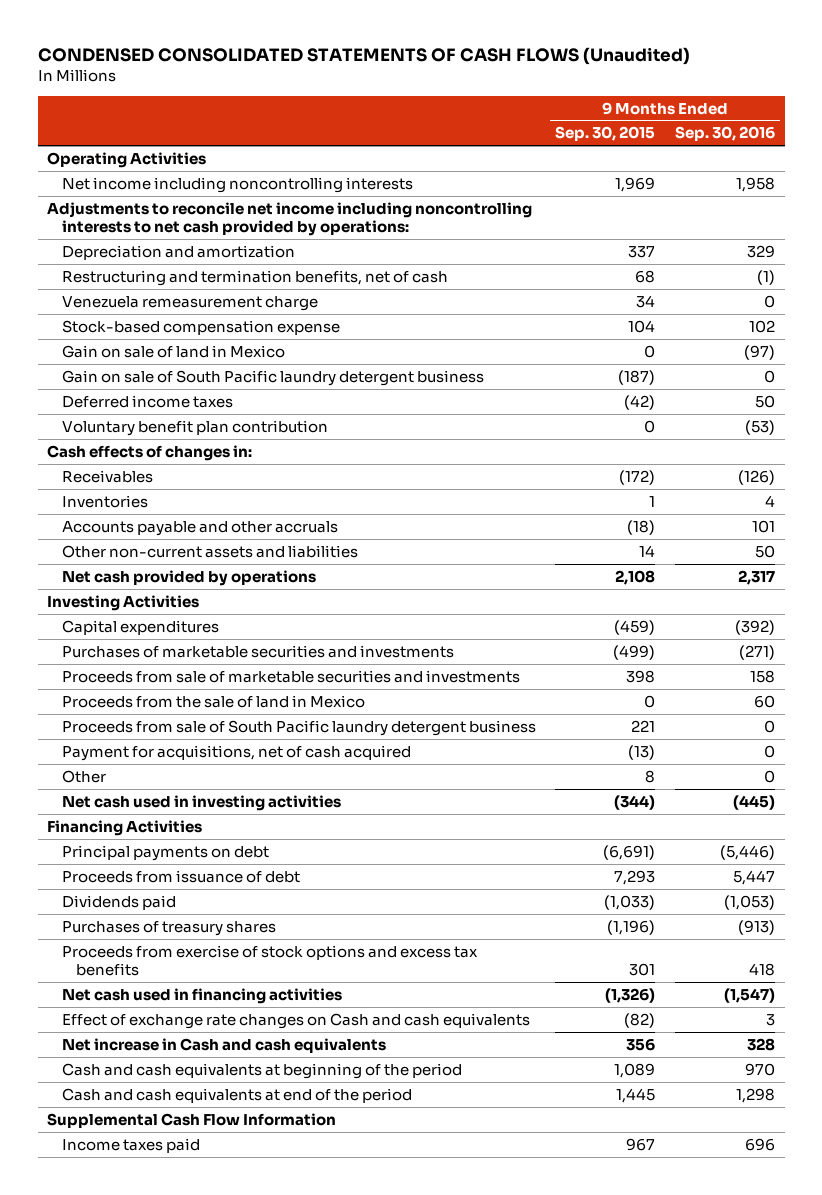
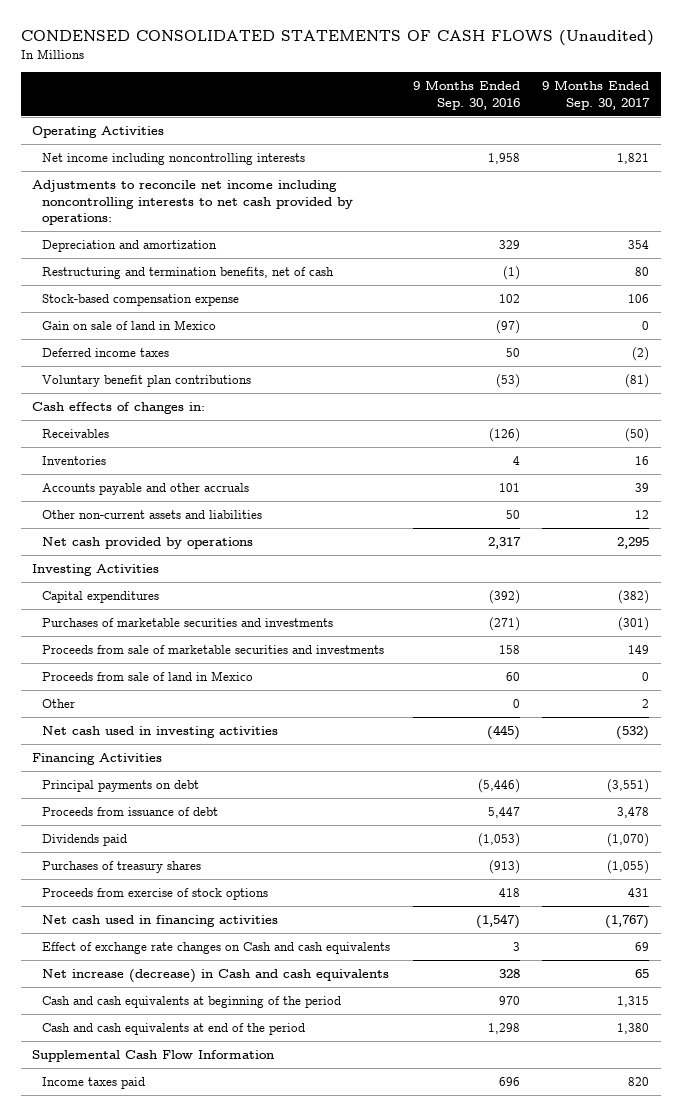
[555,126,656,142] Sep. 30, 2015 -> none
none -> [542,80,651,110] 9 Months Ended Sep. 30, 2017
[61,295,318,311] Venezuela remeasurement charge -> none
[61,369,484,386] Gain on sale of South Pacific laundry detergent business -> none
[61,419,328,436] Voluntary benefit plan contribution -> [42,375,252,388] Voluntary benefit plan contributions
[61,719,536,736] Proceeds from sale of South Pacific laundry detergent business -> none
[61,744,411,761] Payment for acquisitions, net of cash acquired -> none
[61,694,365,708] Proceeds from the sale of land in Mexico -> [42,671,254,682] Proceeds from sale of land in Mexico
[61,944,478,977] Proceeds from exercise of stock options and excess tax benefits -> [42,888,269,901] Proceeds from exercise of stock options
[61,1037,386,1053] Net increase in Cash and cash equivalents -> [42,969,390,984] Net increase (decrease) in Cash and cash equivalents

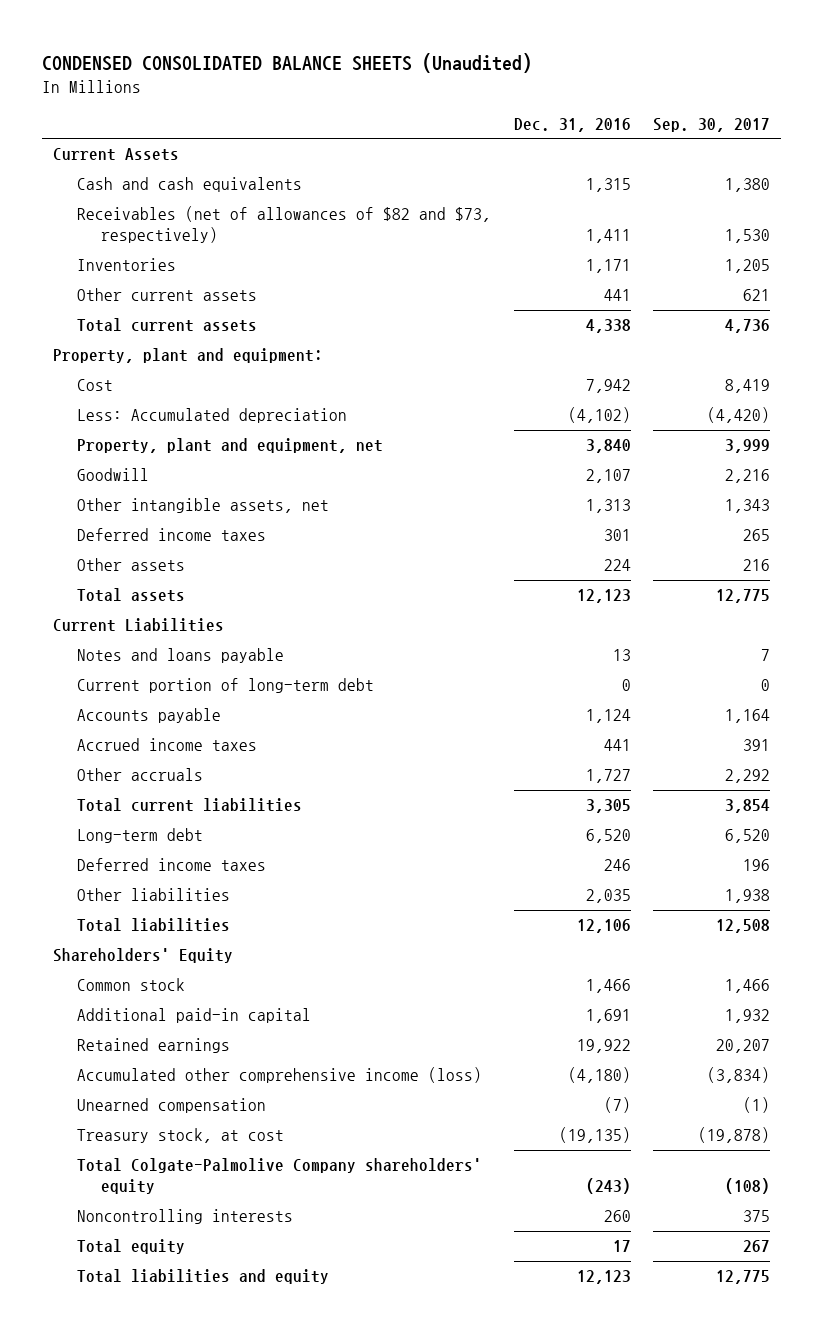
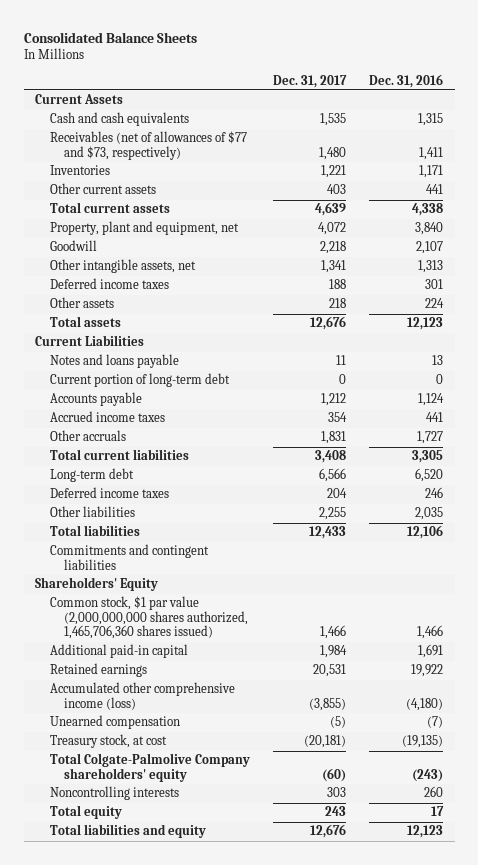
[42,52,533,73] CONDENSED CONSOLIDATED BALANCE SHEETS (Unaudited) -> [23,31,197,43] Consolidated Balance Sheets
[652,117,770,132] Sep. 30, 2017 -> none
none -> [273,74,348,88] Dec. 31, 2017
[77,206,492,244] Receivables (net of allowances of $82 and $73, respectively) -> [49,131,247,160] Receivables (net of allowances of $77 and $73, respectively)
[53,348,324,364] Property, plant and equipment: -> none
[77,379,114,392] Cost -> none
[77,408,348,424] Less: Accumulated depreciation -> none
none -> [49,544,209,570] Commitments and contingent liabilities
[77,978,186,992] Common stock -> [49,596,249,640] Common stock, $1 par value (2,000,000,000 shares authorized, 1,465,706,360 shares issued)

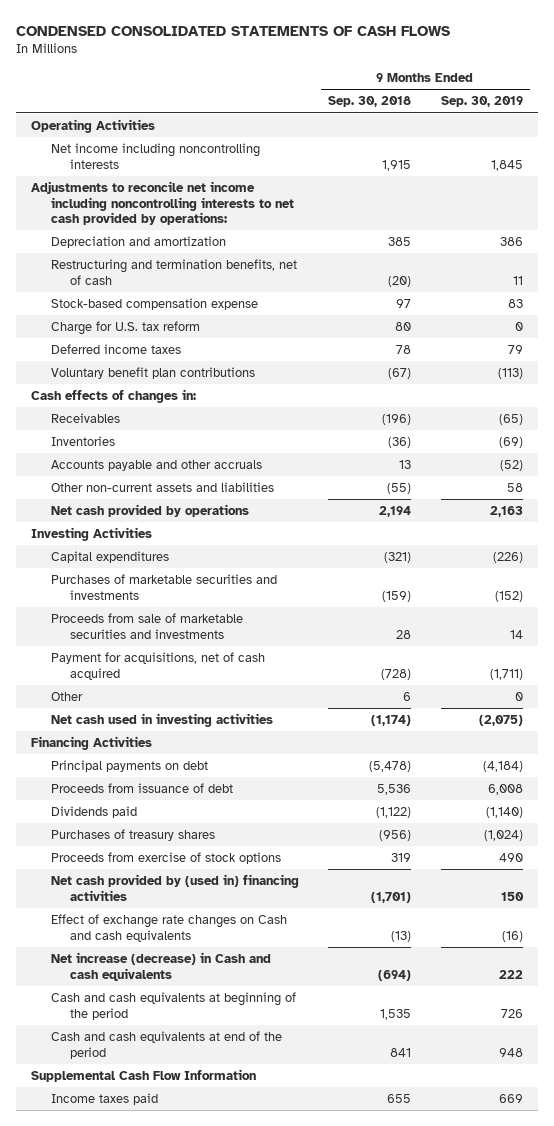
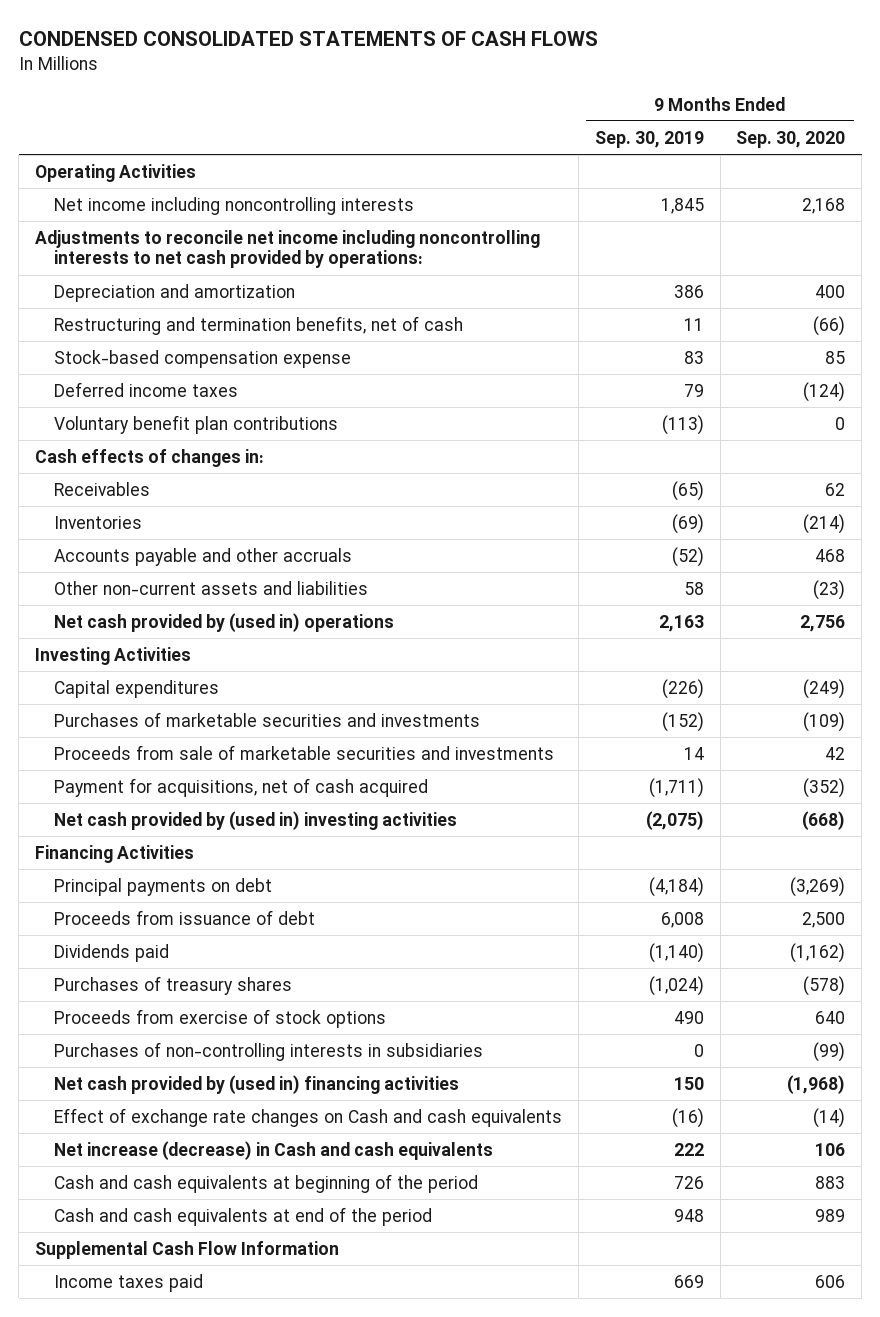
[328,96,412,108] Sep. 30, 2018 -> none
none -> [736,130,846,148] Sep. 30, 2020
[50,320,200,335] Charge for U.S. tax reform -> none
[50,503,249,517] Net cash provided by operations -> [53,612,394,632] Net cash provided by (used in) operations
[50,691,83,701] Other -> none
[50,712,273,727] Net cash used in investing activities -> [53,810,457,830] Net cash provided by (used in) investing activities
none -> [53,1041,483,1061] Purchases of non-controlling interests in subsidiaries

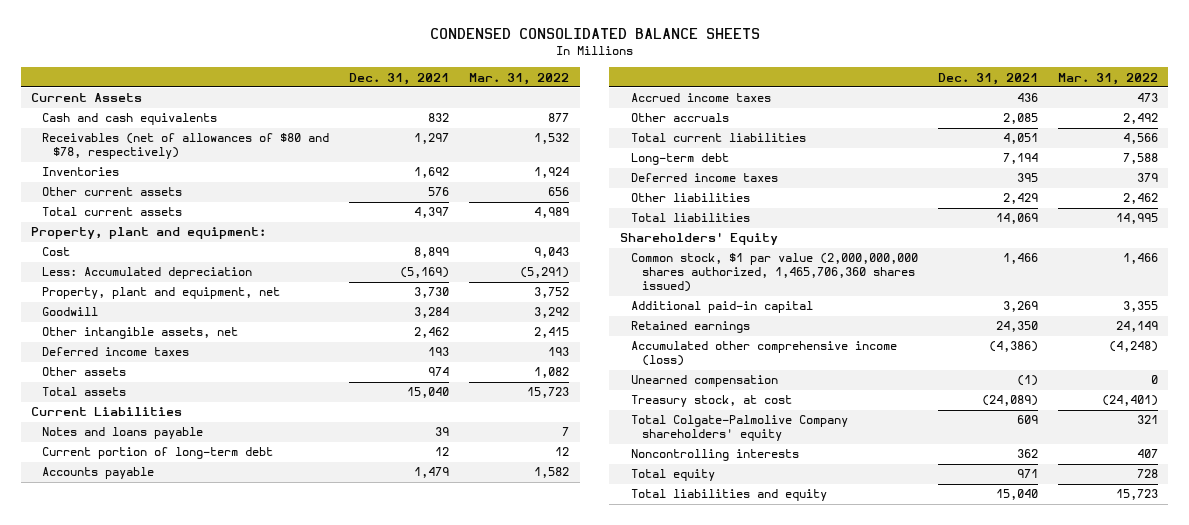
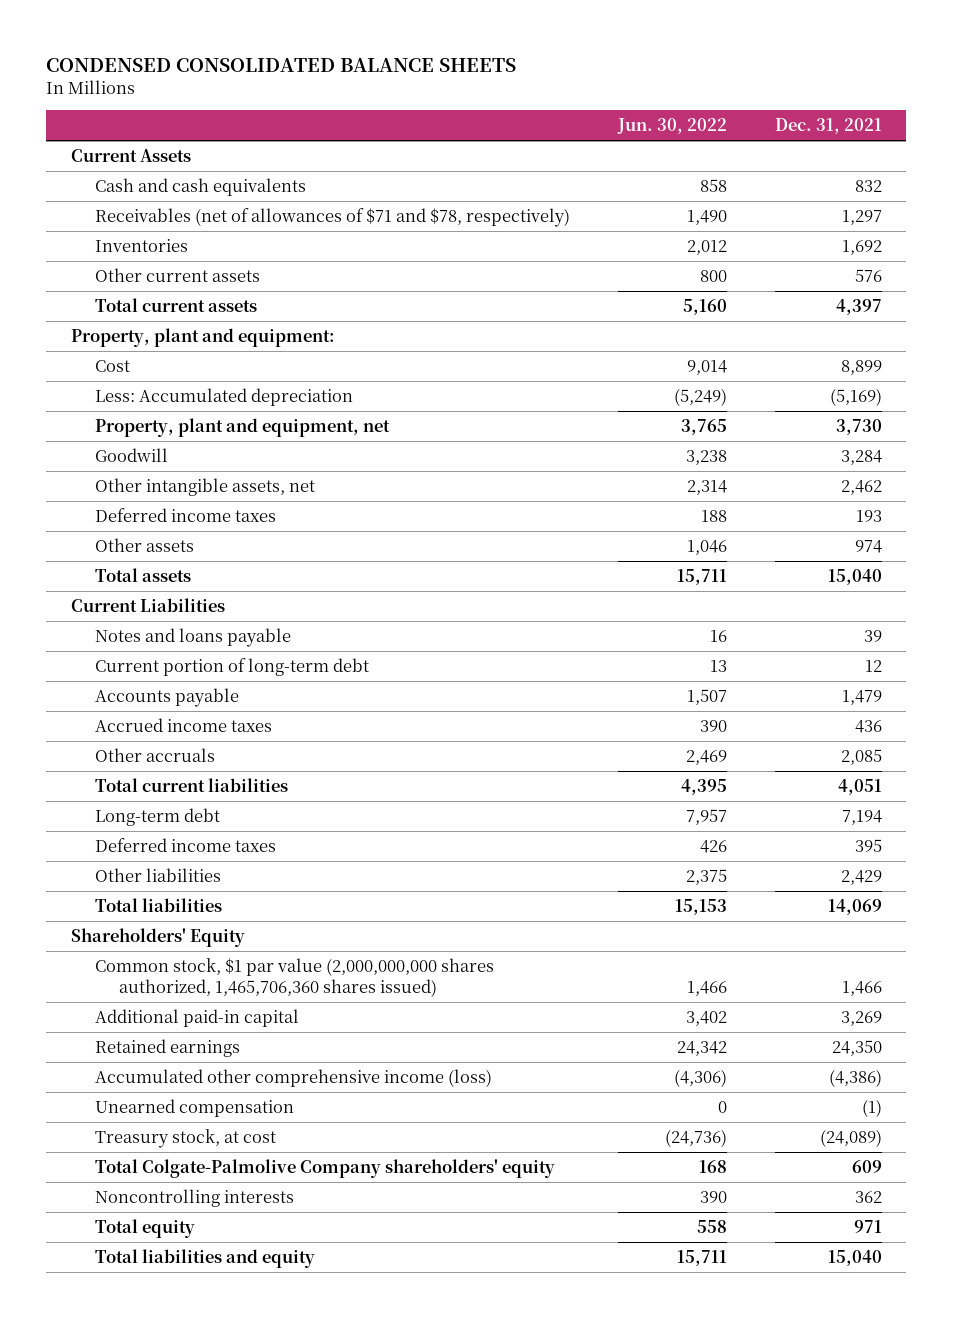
[469,72,570,85] Mar. 31, 2022 -> none
none -> [617,118,728,135] Jun. 30, 2022
[42,133,330,160] Receivables (net of allowances of $80 and $78, respectively) -> [94,207,570,227] Receivables (net of allowances of $71 and $78, respectively)

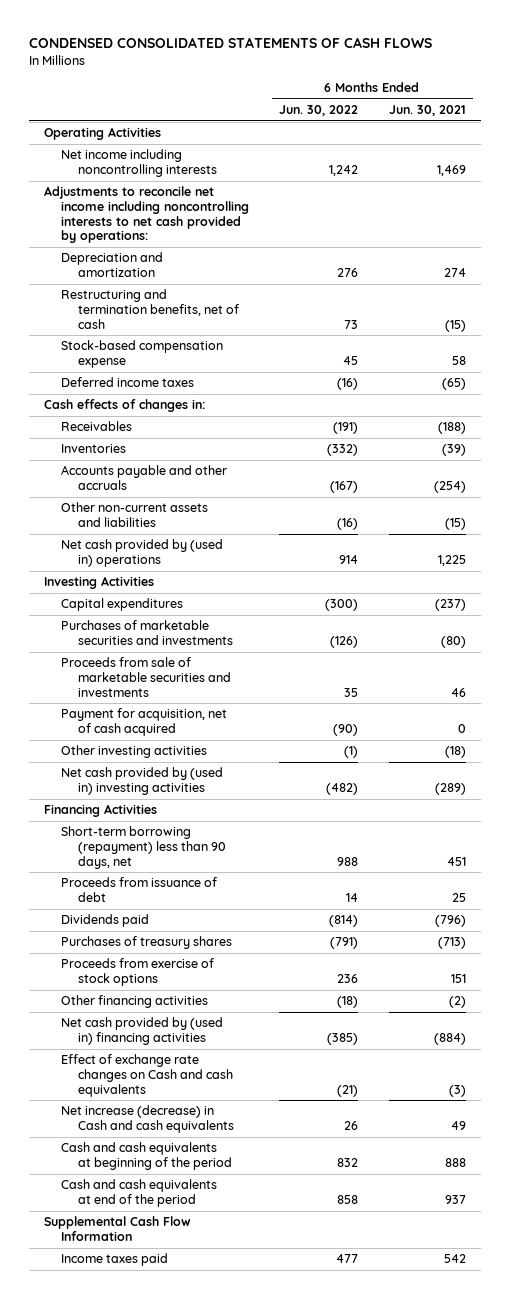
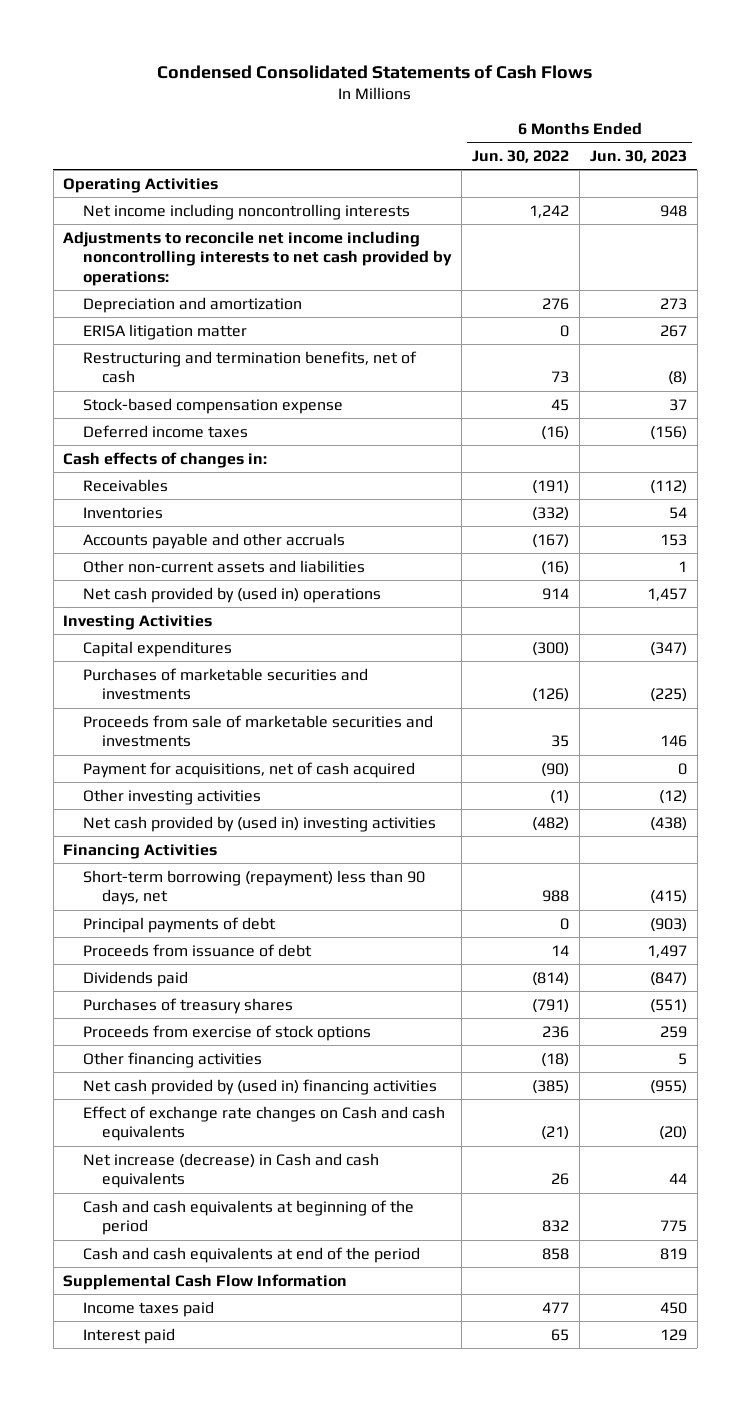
[28,36,432,48] CONDENSED CONSOLIDATED STATEMENTS OF CASH FLOWS -> [157,64,593,79] Condensed Consolidated Statements of Cash Flows
[388,104,466,116] Jun. 30, 2021 -> none
none -> [589,149,687,163] Jun. 30, 2023
none -> [82,323,247,340] ERISA litigation matter
[61,708,228,737] Payment for acquisition, net of cash acquired -> [82,761,415,778] Payment for acquisitions, net of cash acquired
none -> [82,916,276,933] Principal payments of debt
none -> [82,1327,175,1344] Interest paid

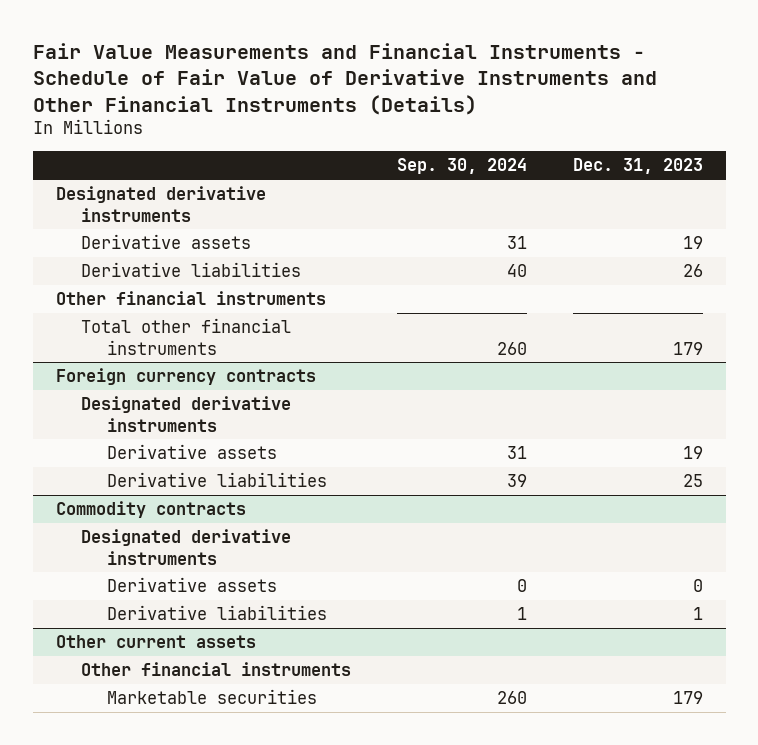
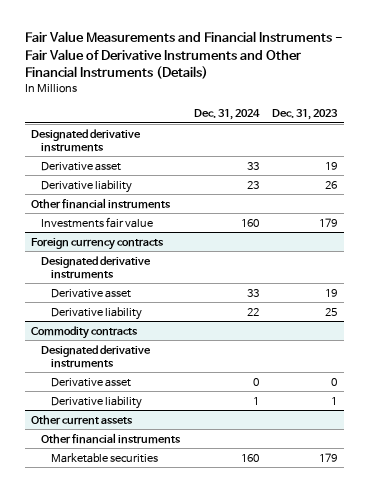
[32,43,657,115] Fair Value Measurements and Financial Instruments - Schedule of Fair Value of Derivative Instruments and Other Financial Instruments (Details) -> [24,31,343,80] Fair Value Measurements and Financial Instruments - Fair Value of Derivative Instruments and Other Financial Instruments (Details)
[397,158,528,175] Sep. 30, 2024 -> none
none -> [193,109,260,121] Dec. 31, 2024
[81,234,252,250] Derivative assets -> [41,161,122,171] Derivative asset
[81,262,302,278] Derivative liabilities -> [41,179,133,193] Derivative liability
[81,318,292,355] Total other financial instruments -> [41,216,154,228] Investments fair value
[107,444,278,460] Derivative assets -> [51,288,132,298] Derivative asset
[107,472,328,488] Derivative liabilities -> [51,306,143,320] Derivative liability
[107,577,278,593] Derivative assets -> [51,377,132,387] Derivative asset
[107,605,328,621] Derivative liabilities -> [51,395,143,409] Derivative liability

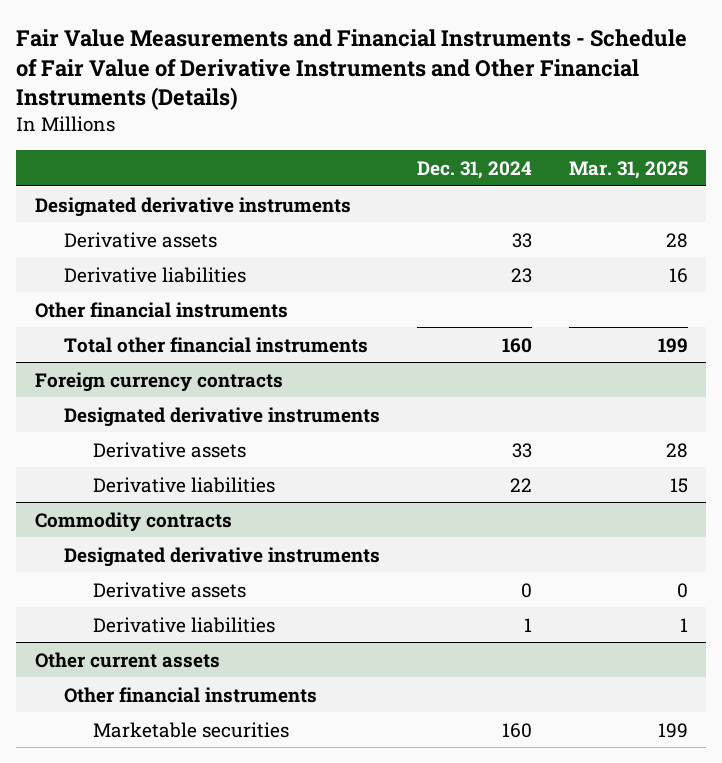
[24,31,343,80] Fair Value Measurements and Financial Instruments - Fair Value of Derivative Instruments and Other Financial Instruments (Details) -> [16,29,688,111] Fair Value Measurements and Financial Instruments - Schedule of Fair Value of Derivative Instruments and Other Financial Instruments (Details)
[272,109,339,121] Dec. 31, 2023 -> none
none -> [568,160,688,179] Mar. 31, 2025
[41,161,122,171] Derivative asset -> [63,231,217,248] Derivative assets
[41,179,133,193] Derivative liability -> [63,266,246,283] Derivative liabilities
[41,216,154,228] Investments fair value -> [63,336,368,353] Total other financial instruments
[51,288,132,298] Derivative asset -> [92,441,246,458] Derivative assets
[51,306,143,320] Derivative liability -> [92,476,275,493] Derivative liabilities
[51,377,132,387] Derivative asset -> [92,581,246,598] Derivative assets
[51,395,143,409] Derivative liability -> [92,616,275,633] Derivative liabilities

